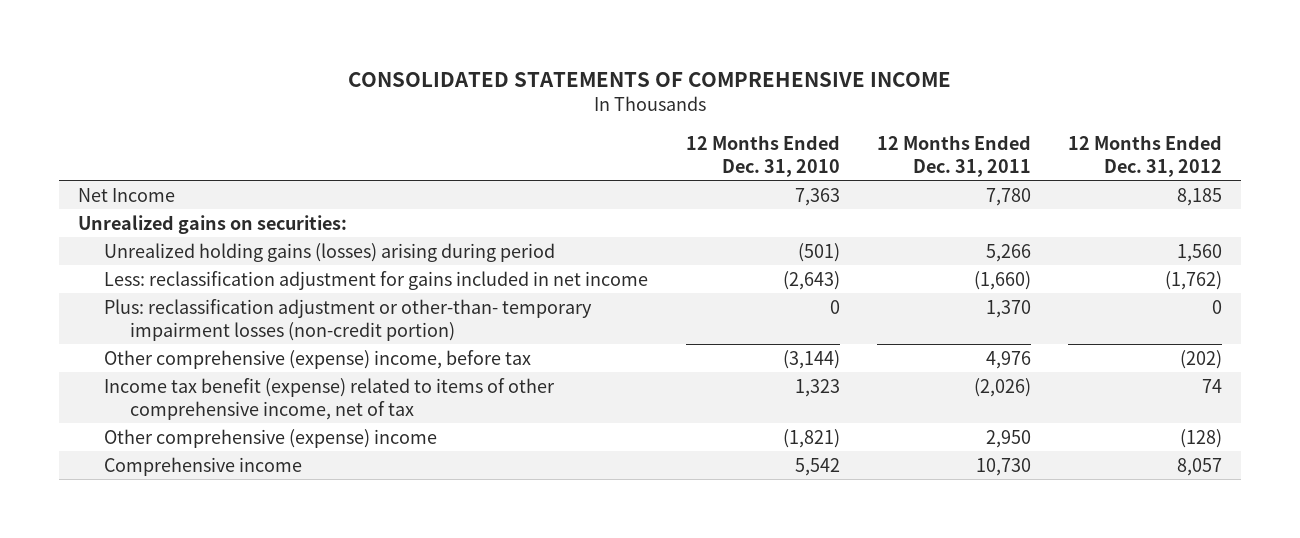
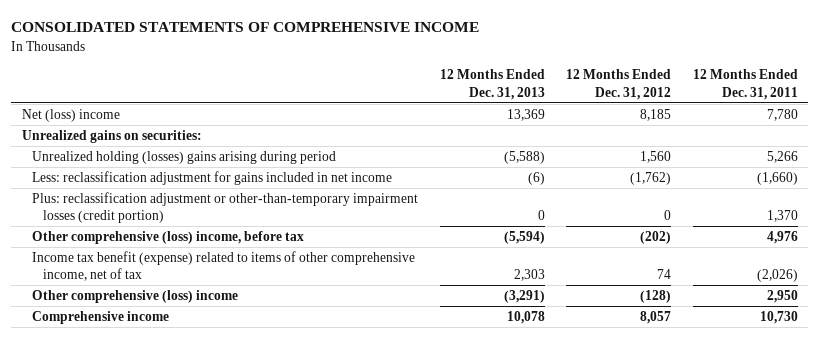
[685,134,840,178] 12 Months Ended Dec. 31, 2010 -> none
none -> [439,69,545,100] 12 Months Ended Dec. 31, 2013
[78,187,176,202] Net Income -> [21,108,120,122] Net (loss) income
[104,242,556,262] Unrealized holding gains (losses) arising during period -> [32,150,337,164] Unrealized holding (losses) gains arising during period
[104,298,593,341] Plus: reclassification adjustment or other-than- temporary impairment losses (non-credit portion) -> [32,191,419,224] Plus: reclassification adjustment or other-than-temporary impairment losses (credit portion)
[104,349,532,369] Other comprehensive (expense) income, before tax -> [32,230,305,244] Other comprehensive (loss) income, before tax
[104,428,438,448] Other comprehensive (expense) income -> [32,289,239,303] Other comprehensive (loss) income

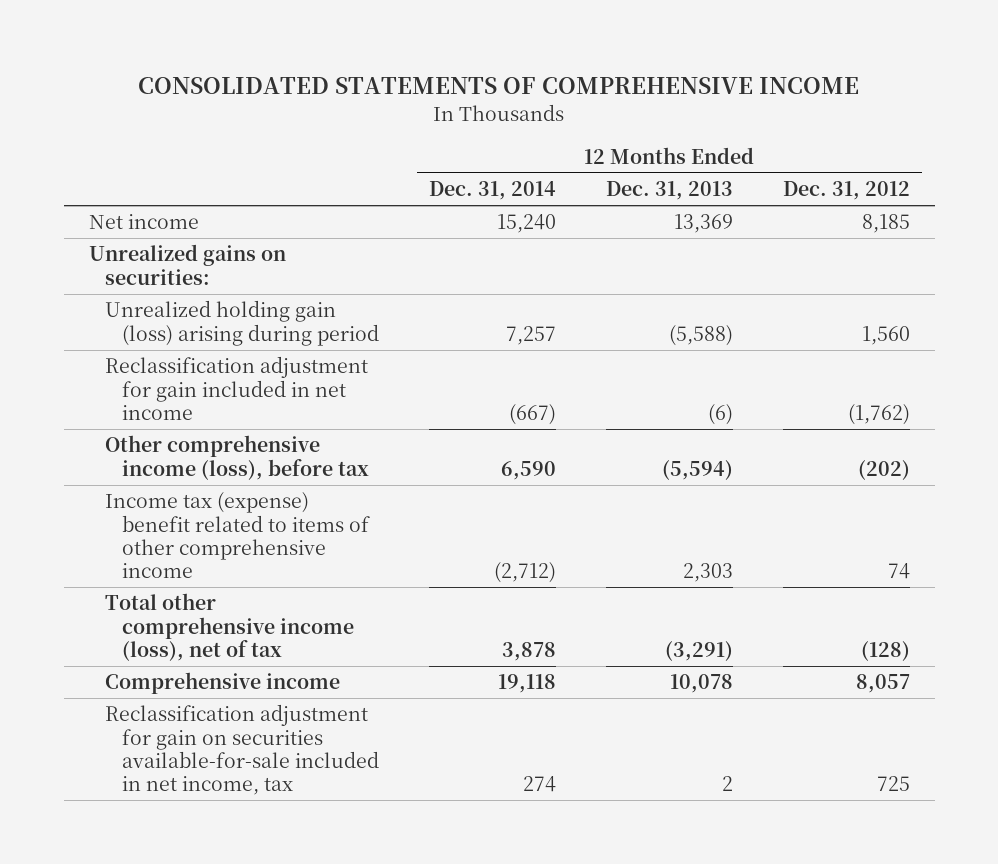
[692,69,798,100] 12 Months Ended Dec. 31, 2011 -> none
none -> [429,180,557,200] Dec. 31, 2014
[21,108,120,122] Net (loss) income -> [88,214,199,230] Net income
[32,191,419,224] Plus: reclassification adjustment or other-than-temporary impairment losses (credit portion) -> none
[32,150,337,164] Unrealized holding (losses) gains arising during period -> [105,300,380,346] Unrealized holding gain (loss) arising during period
[32,170,393,185] Less: reclassification adjustment for gains included in net income -> [105,356,369,420] Reclassification adjustment for gain included in net income
[32,230,305,244] Other comprehensive (loss) income, before tax -> [105,435,370,480] Other comprehensive income (loss), before tax
[32,250,416,282] Income tax benefit (expense) related to items of other comprehensive income, net of tax -> [105,492,371,579] Income tax (expense) benefit related to items of other comprehensive income
[32,289,239,303] Other comprehensive (loss) income -> [105,593,355,661] Total other comprehensive income (loss), net of tax
none -> [105,704,380,796] Reclassification adjustment for gain on securities available-for-sale included in net income, tax

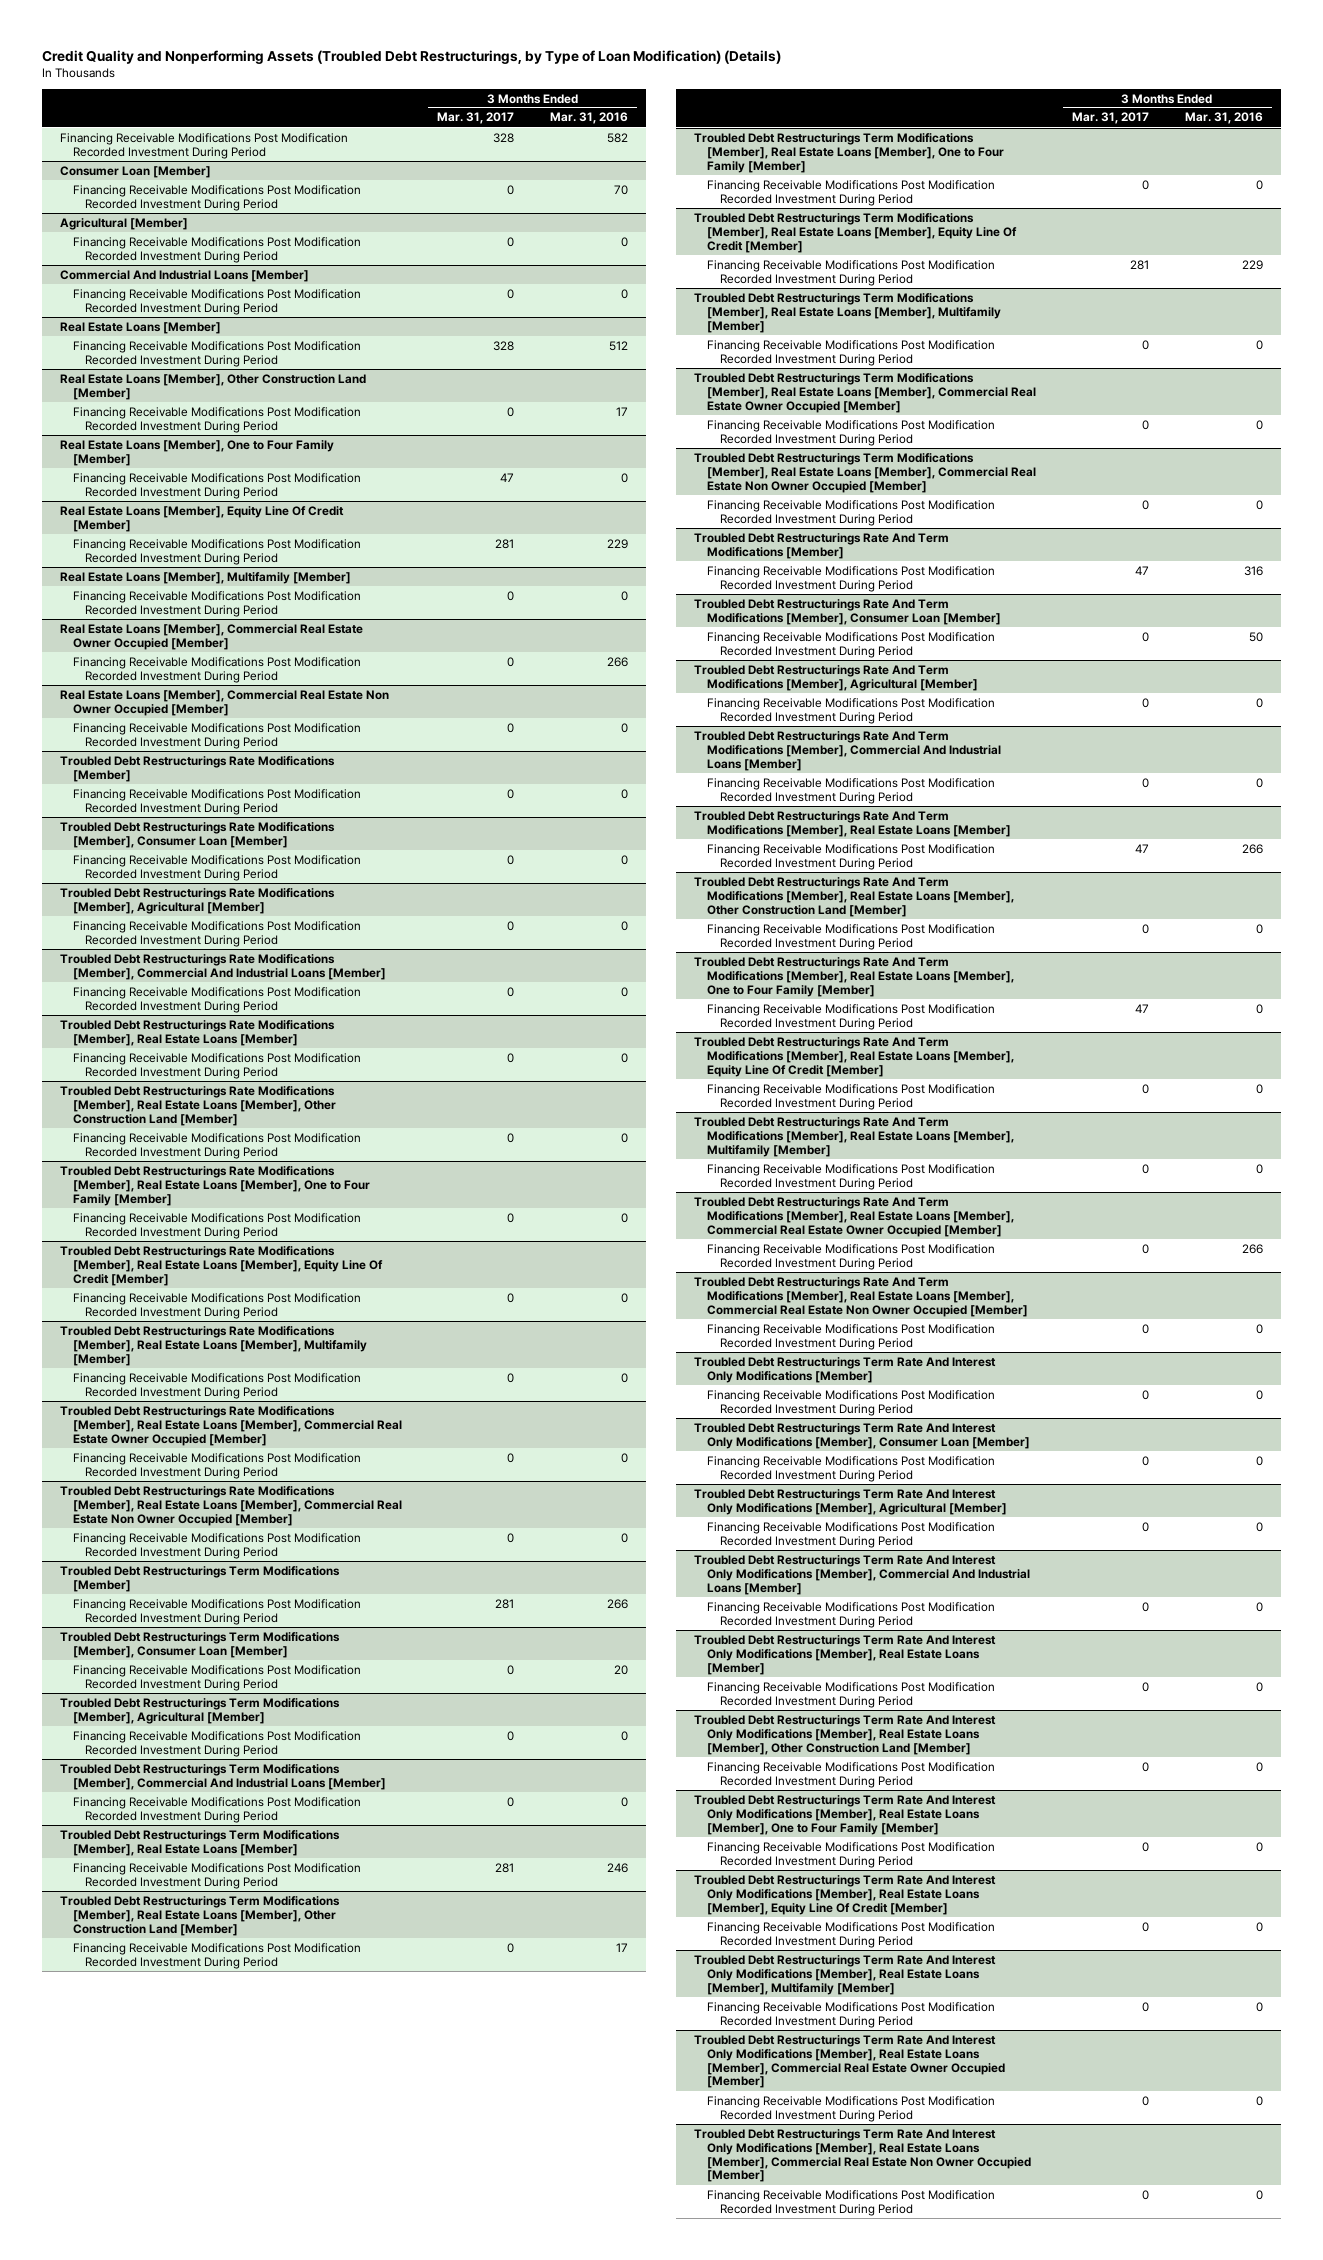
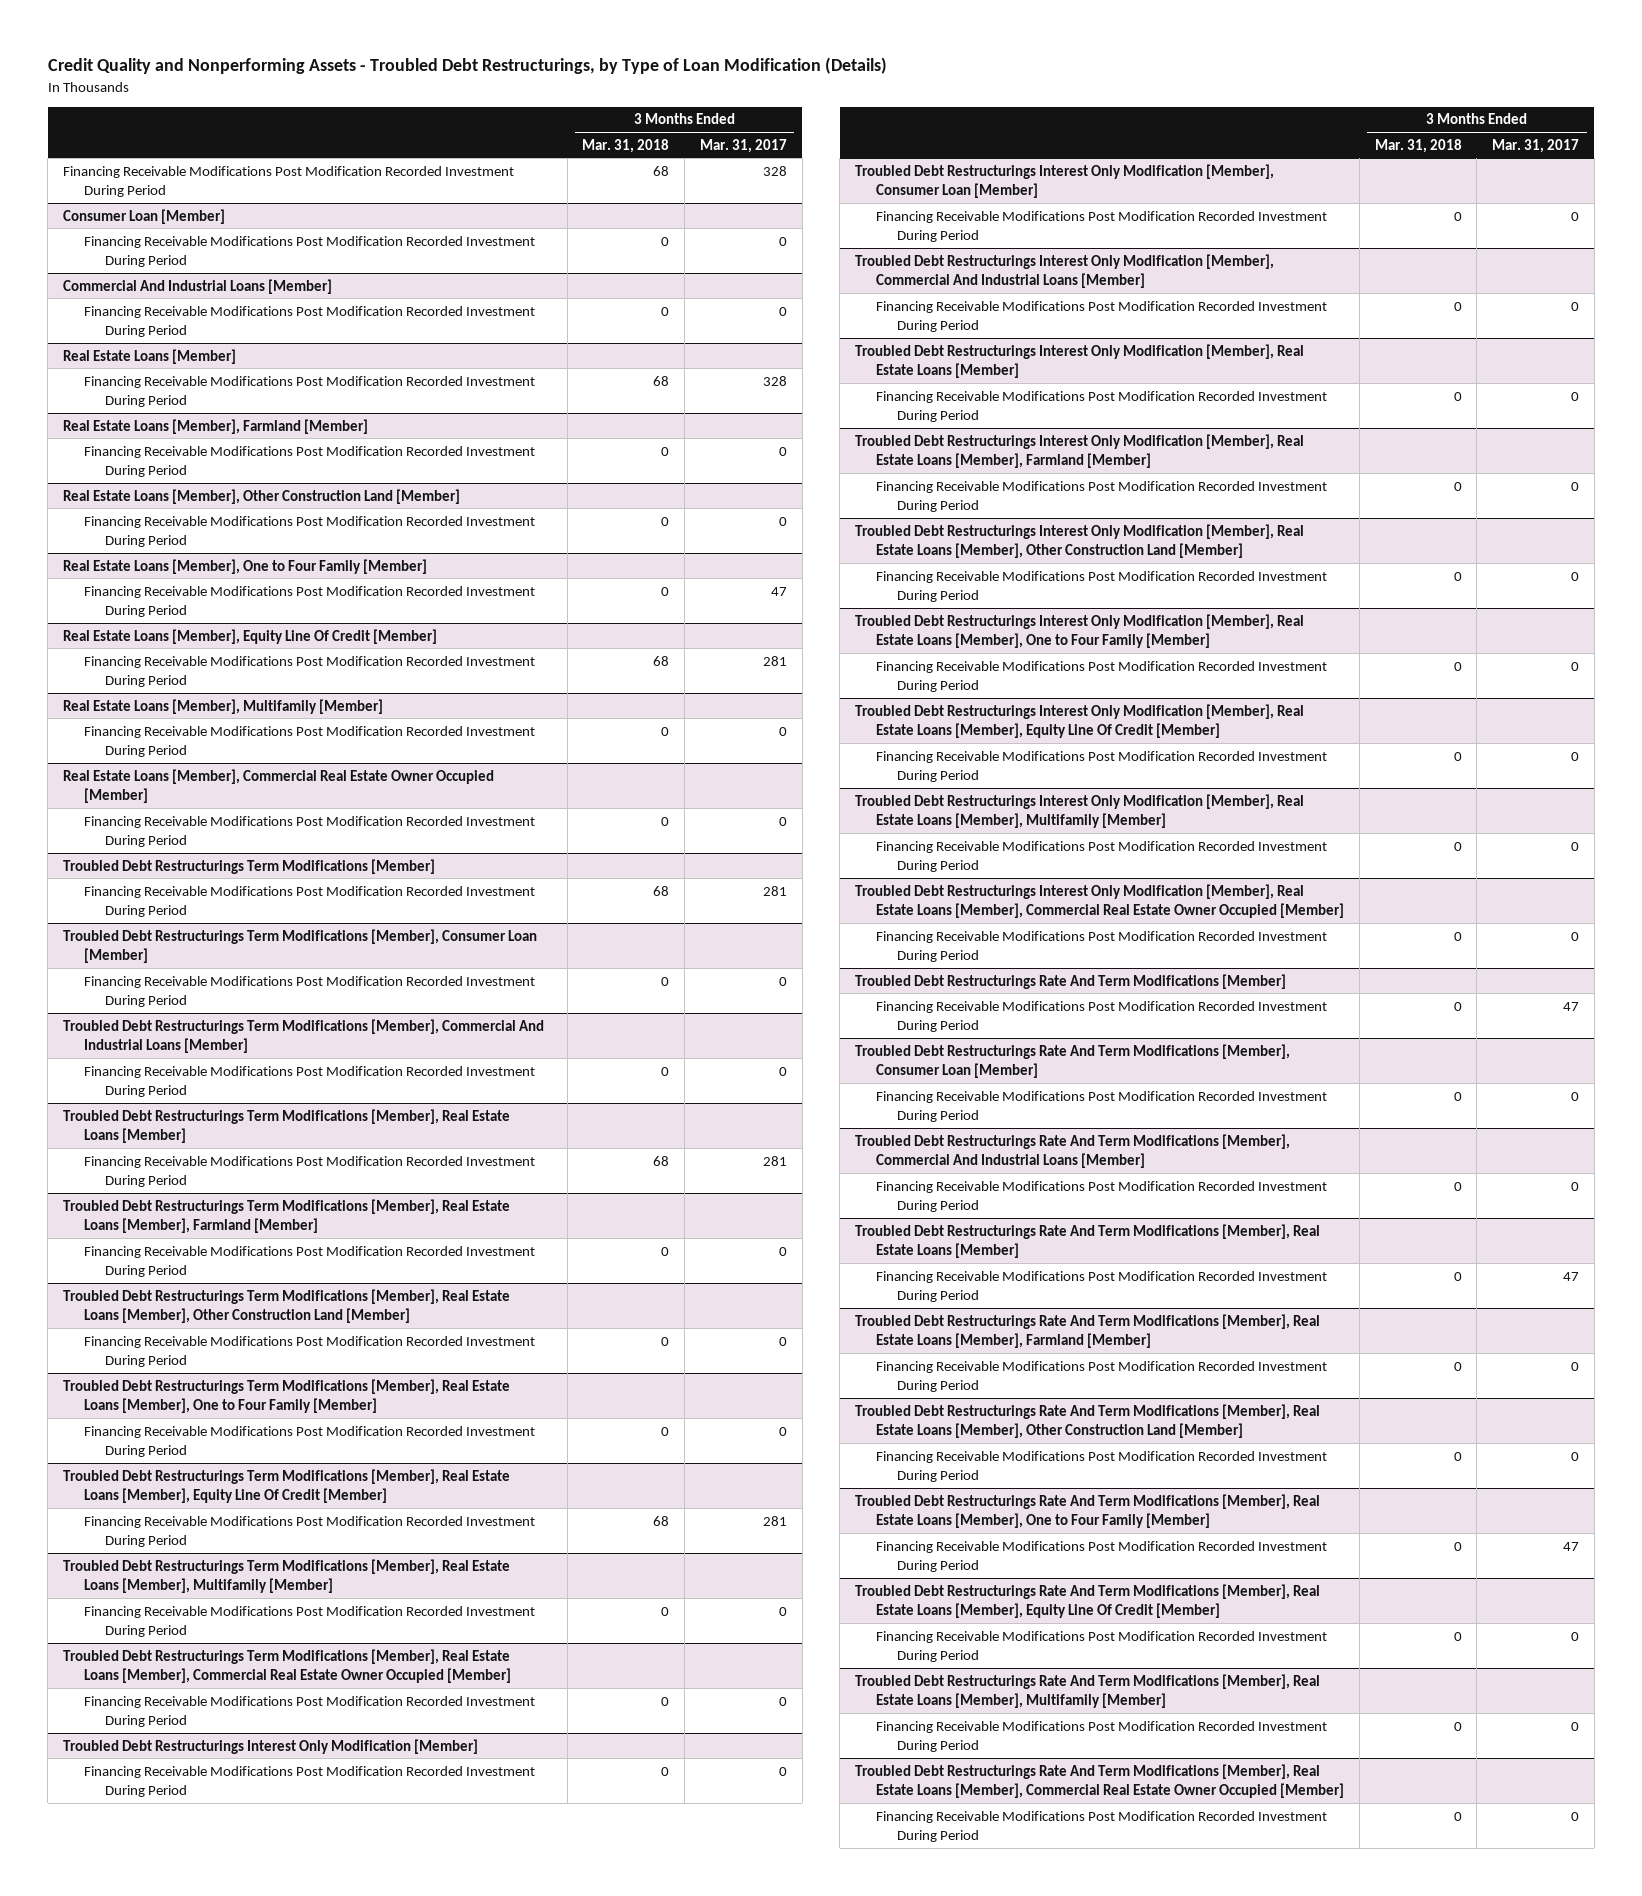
[41,49,781,64] Credit Quality and Nonperforming Assets (Troubled Debt Restructurings, by Type of Loan Modification) (Details) -> [47,57,887,75] Credit Quality and Nonperforming Assets - Troubled Debt Restructurings, by Type of Loan Modification (Details)
[550,112,629,125] Mar. 31, 2016 -> none
none -> [582,138,670,153] Mar. 31, 2018
[59,217,188,230] Agricultural [Member] -> none
[72,236,361,263] Financing Receivable Modifications Post Modification Recorded Investment During Period -> none
none -> [63,418,369,434] Real Estate Loans [Member], Farmland [Member]
none -> [83,445,535,477] Financing Receivable Modifications Post Modification Recorded Investment During Period
[59,689,389,716] Real Estate Loans [Member], Commercial Real Estate Non Owner Occupied [Member] -> none
[72,722,361,749] Financing Receivable Modifications Post Modification Recorded Investment During Period -> none
[59,755,335,782] Troubled Debt Restructurings Rate Modifications [Member] -> none
[72,788,361,815] Financing Receivable Modifications Post Modification Recorded Investment During Period -> none
[59,821,335,848] Troubled Debt Restructurings Rate Modifications [Member], Consumer Loan [Member] -> none
[72,854,361,881] Financing Receivable Modifications Post Modification Recorded Investment During Period -> none
[59,887,335,914] Troubled Debt Restructurings Rate Modifications [Member], Agricultural [Member] -> none
[72,920,361,947] Financing Receivable Modifications Post Modification Recorded Investment During Period -> none
[59,953,386,980] Troubled Debt Restructurings Rate Modifications [Member], Commercial And Industrial Loans [Member] -> none
[72,986,361,1013] Financing Receivable Modifications Post Modification Recorded Investment During Period -> none
[59,1019,335,1046] Troubled Debt Restructurings Rate Modifications [Member], Real Estate Loans [Member] -> none
[72,1052,361,1079] Financing Receivable Modifications Post Modification Recorded Investment During Period -> none
[59,1085,336,1126] Troubled Debt Restructurings Rate Modifications [Member], Real Estate Loans [Member], Other Construction Land [Member] -> none
[72,1132,361,1159] Financing Receivable Modifications Post Modification Recorded Investment During Period -> none
[59,1165,370,1206] Troubled Debt Restructurings Rate Modifications [Member], Real Estate Loans [Member], One to Four Family [Member] -> none
[72,1212,361,1239] Financing Receivable Modifications Post Modification Recorded Investment During Period -> none
[59,1245,383,1286] Troubled Debt Restructurings Rate Modifications [Member], Real Estate Loans [Member], Equity Line Of Credit [Member] -> none
[72,1292,361,1319] Financing Receivable Modifications Post Modification Recorded Investment During Period -> none
[59,1325,367,1366] Troubled Debt Restructurings Rate Modifications [Member], Real Estate Loans [Member], Multifamily [Member] -> none
[72,1372,361,1399] Financing Receivable Modifications Post Modification Recorded Investment During Period -> none
[59,1405,402,1446] Troubled Debt Restructurings Rate Modifications [Member], Real Estate Loans [Member], Commercial Real Estate Owner Occupied [Member] -> none
[72,1452,361,1479] Financing Receivable Modifications Post Modification Recorded Investment During Period -> none
[59,1485,402,1526] Troubled Debt Restructurings Rate Modifications [Member], Real Estate Loans [Member], Commercial Real Estate Non Owner Occupied [Member] -> none
[72,1532,361,1559] Financing Receivable Modifications Post Modification Recorded Investment During Period -> none
[59,1697,340,1724] Troubled Debt Restructurings Term Modifications [Member], Agricultural [Member] -> none
[72,1730,361,1757] Financing Receivable Modifications Post Modification Recorded Investment During Period -> none
none -> [63,1198,511,1233] Troubled Debt Restructurings Term Modifications [Member], Real Estate Loans [Member], Farmland [Member]
none -> [83,1245,535,1277] Financing Receivable Modifications Post Modification Recorded Investment During Period
[694,452,1036,493] Troubled Debt Restructurings Term Modifications [Member], Real Estate Loans [Member], Commercial Real Estate Non Owner Occupied [Member] -> none
none -> [63,1738,479,1754] Troubled Debt Restructurings Interest Only Modification [Member]
none -> [855,163,1275,198] Troubled Debt Restructurings Interest Only Modification [Member], Consumer Loan [Member]
none -> [875,210,1327,242] Financing Receivable Modifications Post Modification Recorded Investment During Period
none -> [855,253,1275,288] Troubled Debt Restructurings Interest Only Modification [Member], Commercial And Industrial Loans [Member]
none -> [875,300,1327,332] Financing Receivable Modifications Post Modification Recorded Investment During Period
none -> [855,343,1305,378] Troubled Debt Restructurings Interest Only Modification [Member], Real Estate Loans [Member]
none -> [875,390,1327,422] Financing Receivable Modifications Post Modification Recorded Investment During Period
none -> [855,433,1305,468] Troubled Debt Restructurings Interest Only Modification [Member], Real Estate Loans [Member], Farmland [Member]
none -> [875,480,1327,512] Financing Receivable Modifications Post Modification Recorded Investment During Period
none -> [855,523,1305,558] Troubled Debt Restructurings Interest Only Modification [Member], Real Estate Loans [Member], Other Construction Land [Member]
none -> [875,570,1327,602] Financing Receivable Modifications Post Modification Recorded Investment During Period
none -> [855,613,1305,648] Troubled Debt Restructurings Interest Only Modification [Member], Real Estate Loans [Member], One to Four Family [Member]
none -> [875,660,1327,692] Financing Receivable Modifications Post Modification Recorded Investment During Period
none -> [855,703,1305,738] Troubled Debt Restructurings Interest Only Modification [Member], Real Estate Loans [Member], Equity Line Of Credit [Member]
none -> [875,750,1327,782] Financing Receivable Modifications Post Modification Recorded Investment During Period
none -> [855,793,1305,828] Troubled Debt Restructurings Interest Only Modification [Member], Real Estate Loans [Member], Multifamily [Member]
none -> [875,840,1327,872] Financing Receivable Modifications Post Modification Recorded Investment During Period
none -> [855,883,1344,918] Troubled Debt Restructurings Interest Only Modification [Member], Real Estate Loans [Member], Commercial Real Estate Owner Occupied [Member]
none -> [875,930,1327,962] Financing Receivable Modifications Post Modification Recorded Investment During Period
[694,664,978,691] Troubled Debt Restructurings Rate And Term Modifications [Member], Agricultural [Member] -> none
[706,697,995,724] Financing Receivable Modifications Post Modification Recorded Investment During Period -> none
none -> [855,1313,1321,1348] Troubled Debt Restructurings Rate And Term Modifications [Member], Real Estate Loans [Member], Farmland [Member]
none -> [875,1360,1327,1392] Financing Receivable Modifications Post Modification Recorded Investment During Period
[694,1276,1028,1317] Troubled Debt Restructurings Rate And Term Modifications [Member], Real Estate Loans [Member], Commercial Real Estate Non Owner Occupied [Member] -> none
[706,1323,995,1350] Financing Receivable Modifications Post Modification Recorded Investment During Period -> none
[694,1356,997,1383] Troubled Debt Restructurings Term Rate And Interest Only Modifications [Member] -> none
[706,1389,995,1416] Financing Receivable Modifications Post Modification Recorded Investment During Period -> none
[694,1422,1030,1449] Troubled Debt Restructurings Term Rate And Interest Only Modifications [Member], Consumer Loan [Member] -> none
[706,1455,995,1482] Financing Receivable Modifications Post Modification Recorded Investment During Period -> none
[694,1488,1007,1515] Troubled Debt Restructurings Term Rate And Interest Only Modifications [Member], Agricultural [Member] -> none
[706,1521,995,1548] Financing Receivable Modifications Post Modification Recorded Investment During Period -> none
[694,1554,1030,1595] Troubled Debt Restructurings Term Rate And Interest Only Modifications [Member], Commercial And Industrial Loans [Member] -> none
[706,1601,995,1628] Financing Receivable Modifications Post Modification Recorded Investment During Period -> none
[694,1634,997,1675] Troubled Debt Restructurings Term Rate And Interest Only Modifications [Member], Real Estate Loans [Member] -> none
[706,1681,995,1708] Financing Receivable Modifications Post Modification Recorded Investment During Period -> none
[694,1714,997,1755] Troubled Debt Restructurings Term Rate And Interest Only Modifications [Member], Real Estate Loans [Member], Other Construction Land [Member] -> none
[706,1761,995,1788] Financing Receivable Modifications Post Modification Recorded Investment During Period -> none
[694,1794,997,1835] Troubled Debt Restructurings Term Rate And Interest Only Modifications [Member], Real Estate Loans [Member], One to Four Family [Member] -> none
[706,1841,995,1868] Financing Receivable Modifications Post Modification Recorded Investment During Period -> none
[694,1874,997,1915] Troubled Debt Restructurings Term Rate And Interest Only Modifications [Member], Real Estate Loans [Member], Equity Line Of Credit [Member] -> none
[706,1921,995,1948] Financing Receivable Modifications Post Modification Recorded Investment During Period -> none
[694,1954,997,1995] Troubled Debt Restructurings Term Rate And Interest Only Modifications [Member], Real Estate Loans [Member], Multifamily [Member] -> none
[706,2001,995,2028] Financing Receivable Modifications Post Modification Recorded Investment During Period -> none
[694,2034,1005,2089] Troubled Debt Restructurings Term Rate And Interest Only Modifications [Member], Real Estate Loans [Member], Commercial Real Estate Owner Occupied [Member] -> none
[706,2095,995,2122] Financing Receivable Modifications Post Modification Recorded Investment During Period -> none
[694,2128,1031,2183] Troubled Debt Restructurings Term Rate And Interest Only Modifications [Member], Real Estate Loans [Member], Commercial Real Estate Non Owner Occupied [Member] -> none
[706,2189,995,2216] Financing Receivable Modifications Post Modification Recorded Investment During Period -> none

